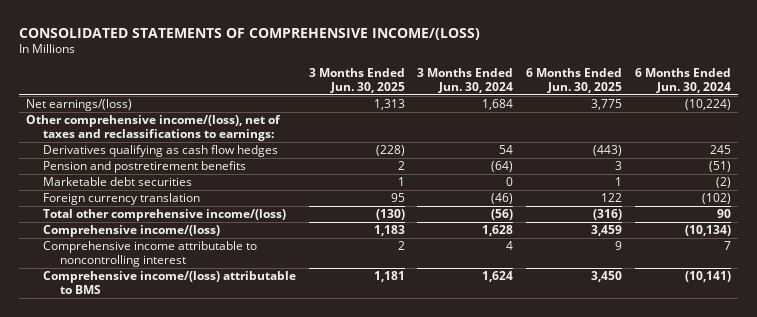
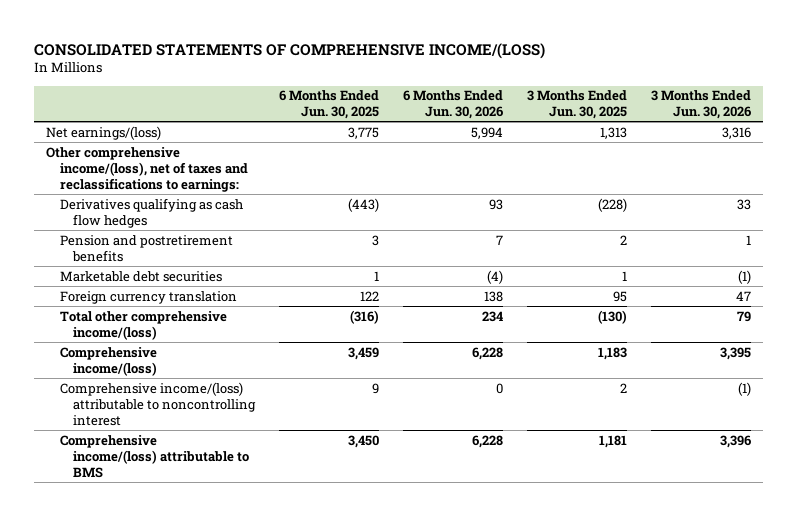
[417,68,514,93] 3 Months Ended Jun. 30, 2024 -> none
[635,68,732,93] 6 Months Ended Jun. 30, 2024 -> none
none -> [402,90,503,120] 6 Months Ended Jun. 30, 2026
none -> [650,90,751,120] 3 Months Ended Jun. 30, 2026
[42,241,257,267] Comprehensive income attributable to noncontrolling interest -> [59,381,256,426] Comprehensive income/(loss) attributable to noncontrolling interest

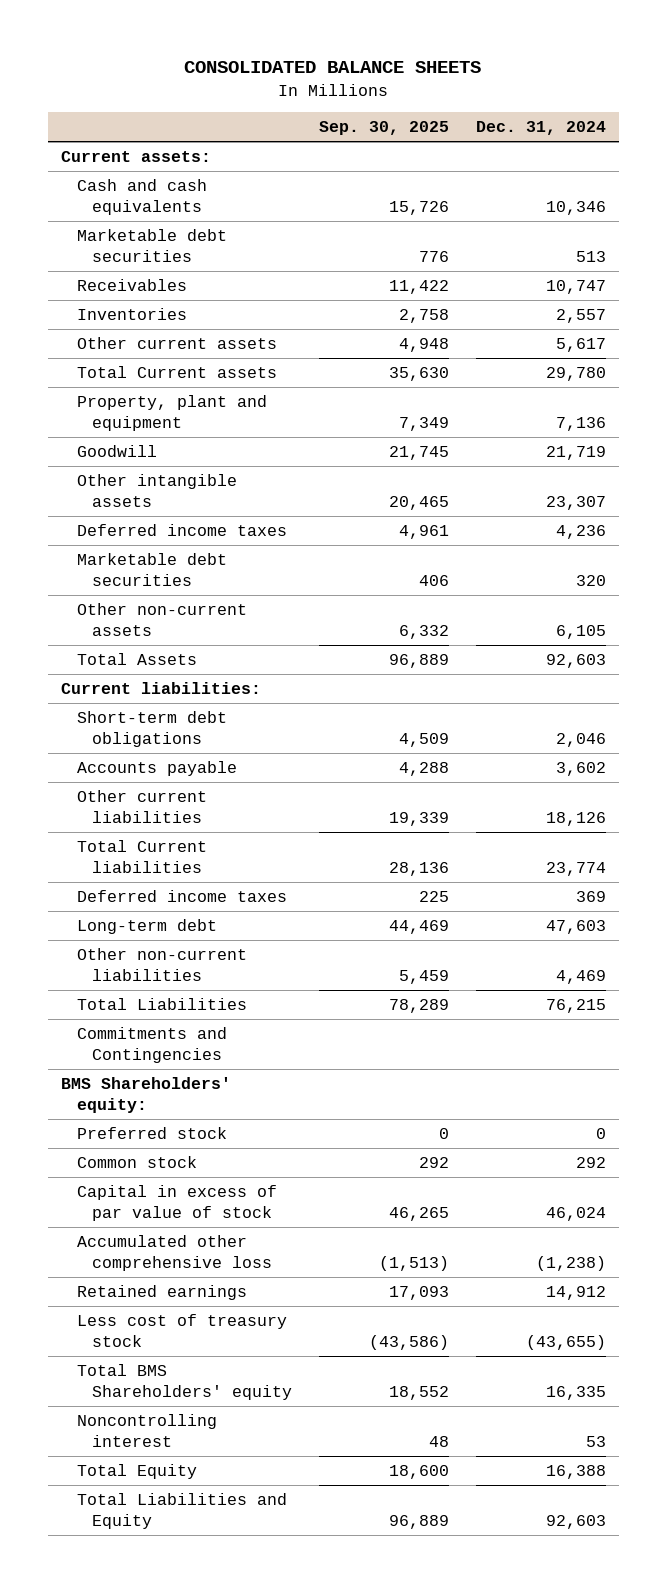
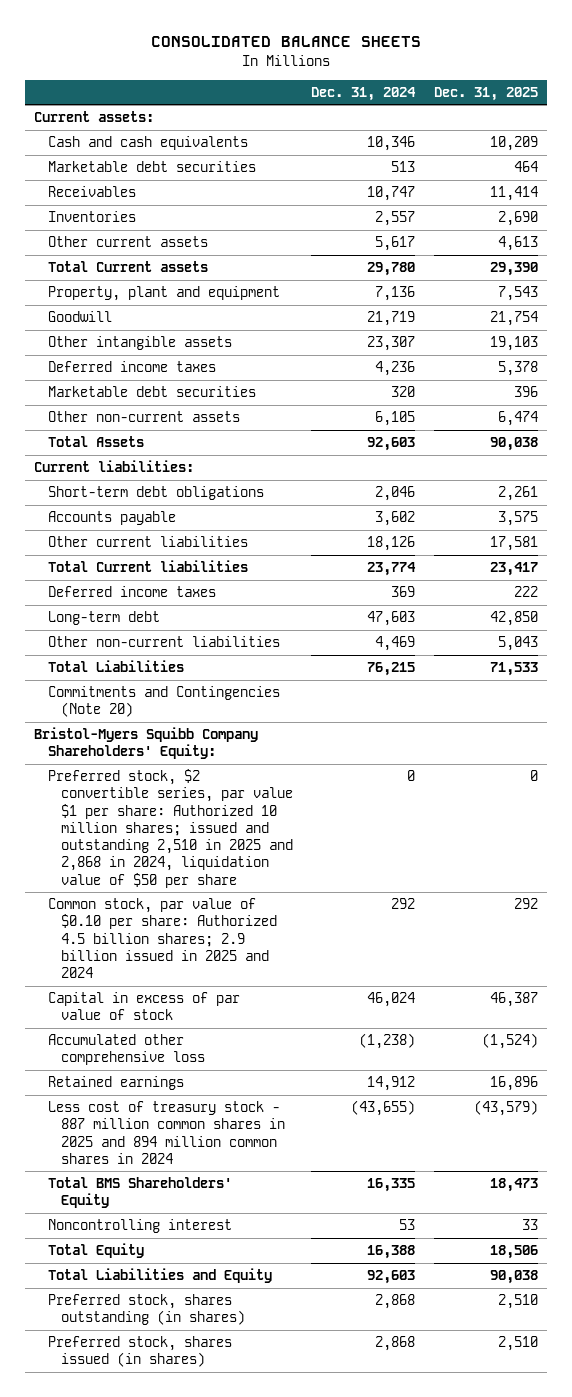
[318,120,449,135] Sep. 30, 2025 -> none
none -> [433,86,538,101] Dec. 31, 2025
[76,1027,227,1064] Commitments and Contingencies -> [47,686,280,718] Commitments and Contingencies (Note 20)
[61,1077,232,1114] BMS Shareholders' equity: -> [34,727,259,760] Bristol-Myers Squibb Company Shareholders' Equity:
[76,1127,227,1140] Preferred stock -> [47,769,293,888] Preferred stock, $2 convertible series, par value $1 per share: Authorized 10 million shares; issued and outstanding 2,510 in 2025 and 2,868 in 2024, liquidation value of $50 per share
[76,1156,197,1169] Common stock -> [47,898,277,979] Common stock, par value of $0.10 per share: Authorized 4.5 billion shares; 2.9 billion issued in 2025 and 2024
[76,1314,287,1348] Less cost of treasury stock -> [47,1101,285,1164] Less cost of treasury stock - 887 million common shares in 2025 and 894 million common shares in 2024
[76,1364,292,1401] Total BMS Shareholders' equity -> [47,1177,232,1209] Total BMS Shareholders' Equity
none -> [47,1294,245,1326] Preferred stock, shares outstanding (in shares)
none -> [47,1336,232,1368] Preferred stock, shares issued (in shares)

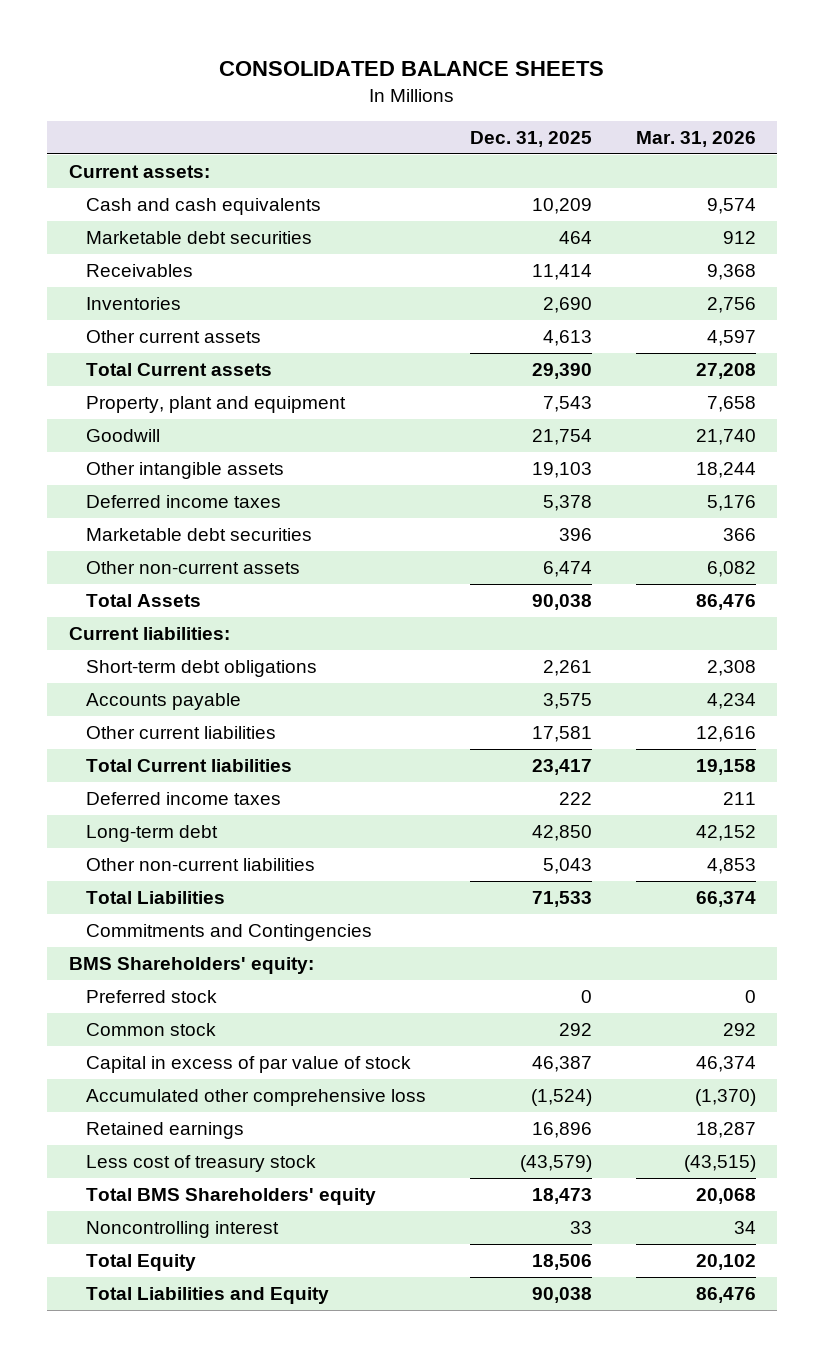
[311,86,417,101] Dec. 31, 2024 -> none
none -> [635,131,756,148] Mar. 31, 2026
[47,686,280,718] Commitments and Contingencies (Note 20) -> [86,924,373,942] Commitments and Contingencies
[34,727,259,760] Bristol-Myers Squibb Company Shareholders' Equity: -> [68,957,314,975] BMS Shareholders' equity:
[47,769,293,888] Preferred stock, $2 convertible series, par value $1 per share: Authorized 10 million shares; issued and outstanding 2,510 in 2025 and 2,868 in 2024, liquidation value of $50 per share -> [86,990,218,1004] Preferred stock
[47,898,277,979] Common stock, par value of $0.10 per share: Authorized 4.5 billion shares; 2.9 billion issued in 2025 and 2024 -> [86,1023,217,1037] Common stock
[47,1101,285,1164] Less cost of treasury stock - 887 million common shares in 2025 and 894 million common shares in 2024 -> [86,1155,317,1173] Less cost of treasury stock
[47,1177,232,1209] Total BMS Shareholders' Equity -> [86,1188,377,1206] Total BMS Shareholders' equity
[47,1294,245,1326] Preferred stock, shares outstanding (in shares) -> none
[47,1336,232,1368] Preferred stock, shares issued (in shares) -> none

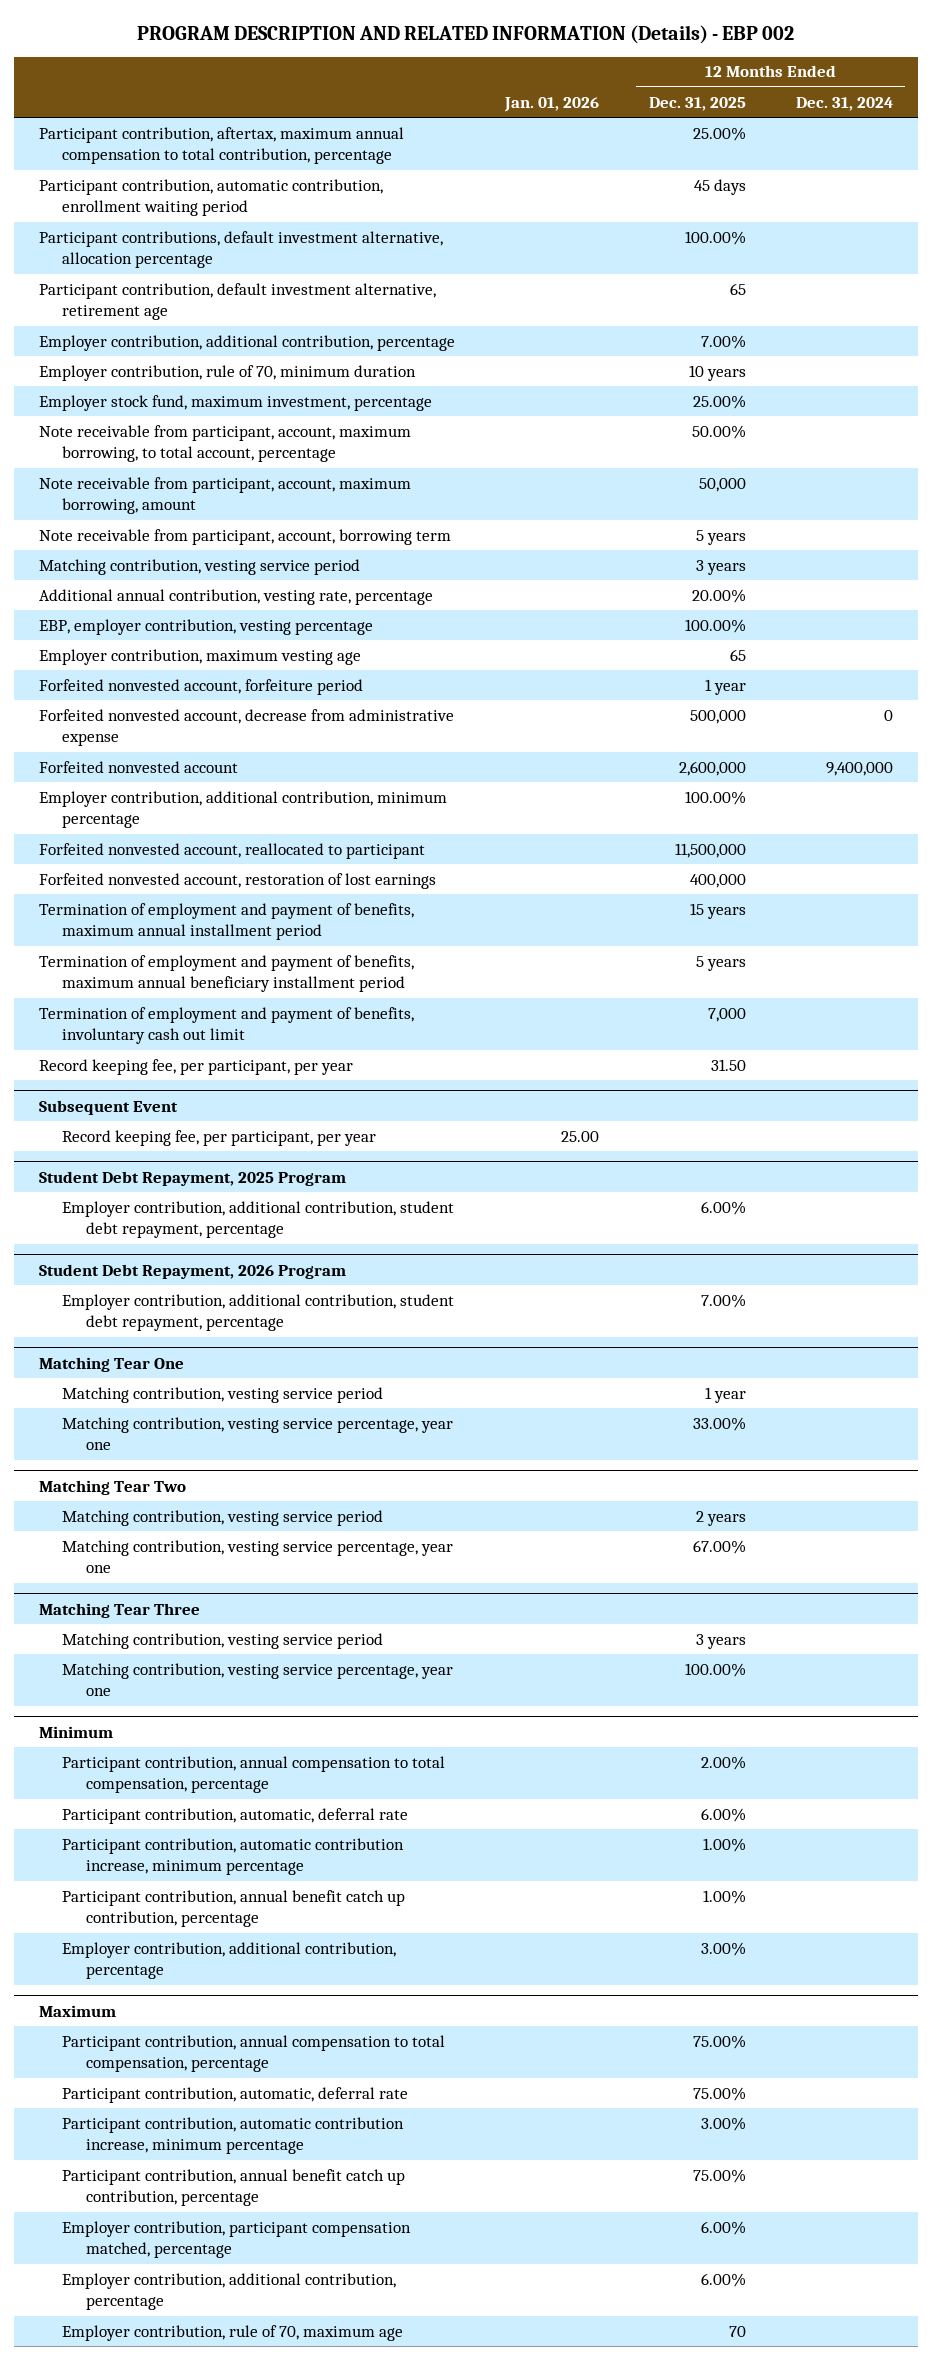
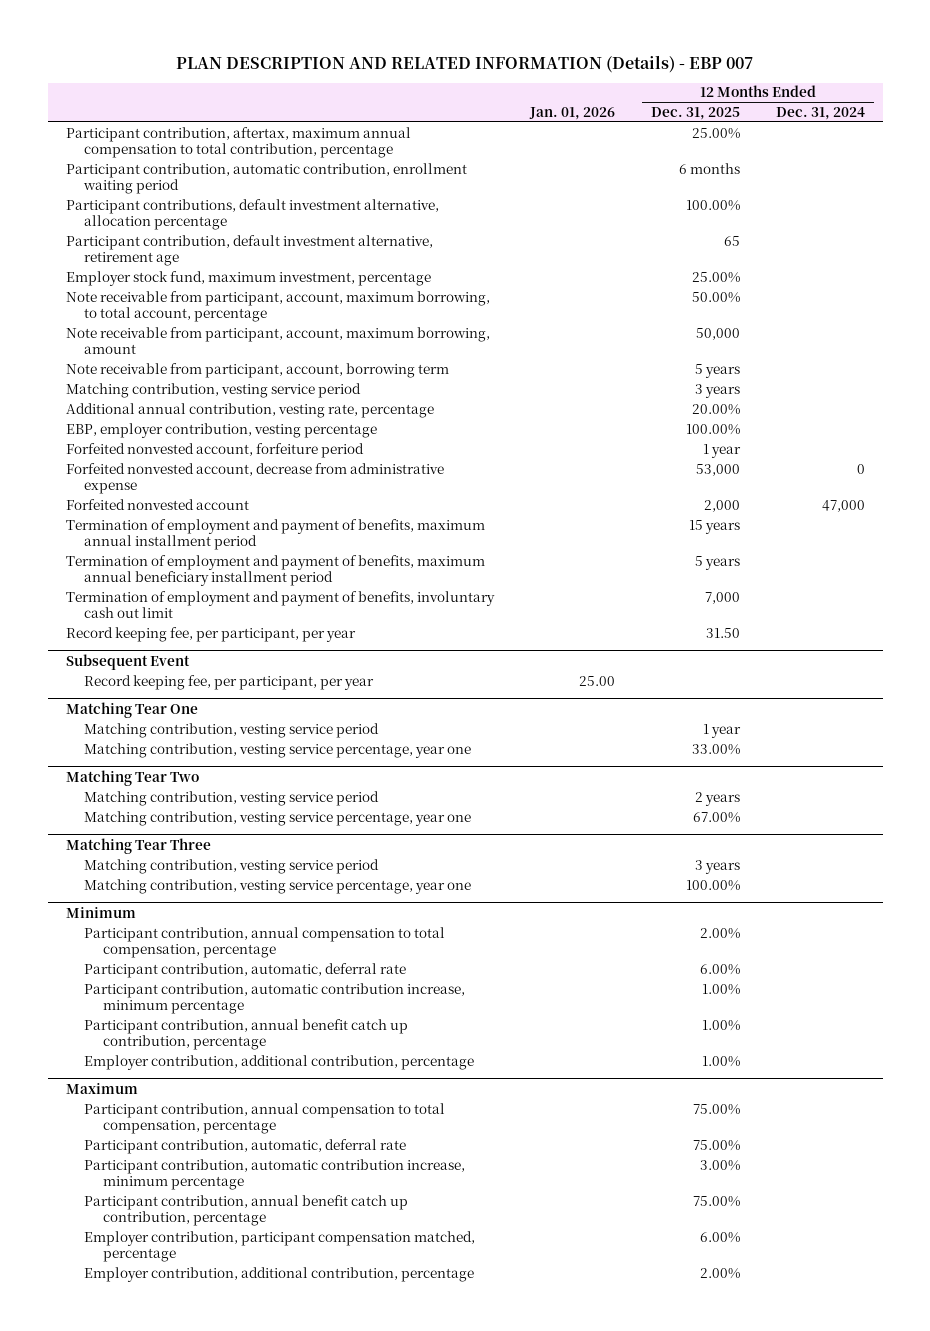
[136,24,794,44] PROGRAM DESCRIPTION AND RELATED INFORMATION (Details) - EBP 002 -> [176,54,754,73] PLAN DESCRIPTION AND RELATED INFORMATION (Details) - EBP 007
[693,178,746,195] 45 days -> [678,162,740,174] 6 months
[38,334,455,351] Employer contribution, additional contribution, percentage -> none
[38,364,416,381] Employer contribution, rule of 70, minimum duration -> none
[38,648,361,665] Employer contribution, maximum vesting age -> none
[38,790,447,829] Employer contribution, additional contribution, minimum percentage -> none
[38,842,425,859] Forfeited nonvested account, reallocated to participant -> none
[38,872,436,889] Forfeited nonvested account, restoration of lost earnings -> none
[689,709,746,724] 500,000 -> [695,463,740,476] 53,000
[678,760,746,776] 2,600,000 -> [703,499,740,512] 2,000
[825,761,893,776] 9,400,000 -> [821,499,865,512] 47,000
[38,1170,346,1186] Student Debt Repayment, 2025 Program -> none
[62,1200,455,1239] Employer contribution, additional contribution, student debt repayment, percentage -> none
[38,1263,346,1279] Student Debt Repayment, 2026 Program -> none
[62,1293,455,1332] Employer contribution, additional contribution, student debt repayment, percentage -> none
[700,1941,746,1956] 3.00% -> [701,1055,740,1067] 1.00%
[62,2324,404,2341] Employer contribution, rule of 70, maximum age -> none
[700,2272,746,2287] 6.00% -> [699,1267,740,1279] 2.00%

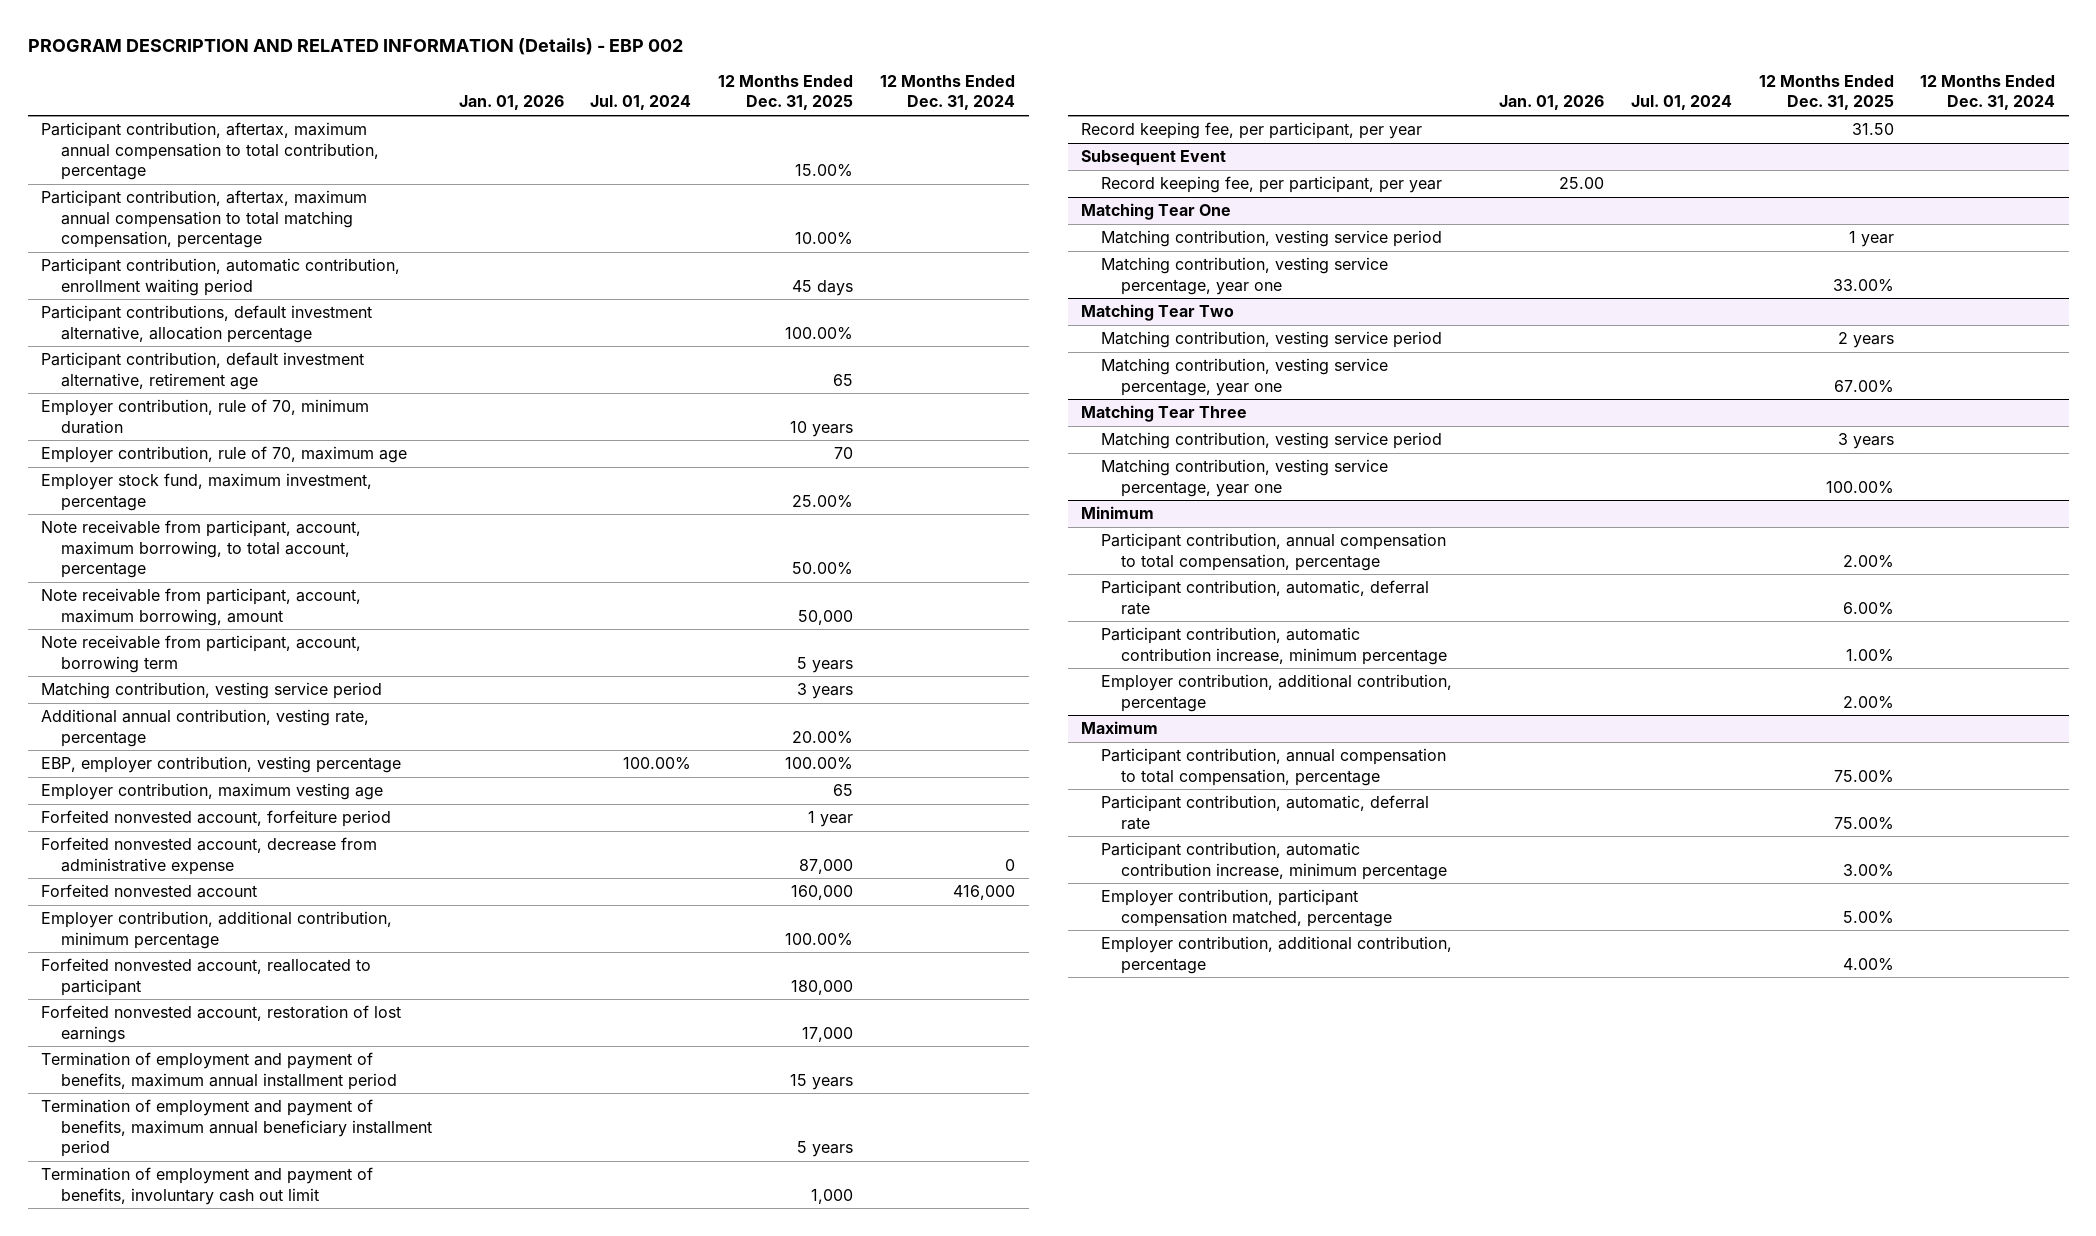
[176,54,754,73] PLAN DESCRIPTION AND RELATED INFORMATION (Details) - EBP 007 -> [27,38,683,56] PROGRAM DESCRIPTION AND RELATED INFORMATION (Details) - EBP 002
none -> [590,95,692,111] Jul. 01, 2024
[691,127,740,139] 25.00% -> [795,164,854,178] 15.00%
none -> [41,190,368,249] Participant contribution, aftertax, maximum annual compensation to total matching compensation, percentage
[678,162,740,174] 6 months -> [792,279,854,296] 45 days
none -> [41,399,370,434] Employer contribution, rule of 70, minimum duration
none -> [41,446,408,464] Employer contribution, rule of 70, maximum age
none -> [41,783,384,801] Employer contribution, maximum vesting age
[695,463,740,476] 53,000 -> [799,858,854,874] 87,000
[703,499,740,512] 2,000 -> [791,885,854,901] 160,000
[821,499,865,512] 47,000 -> [953,885,1016,901] 416,000
none -> [41,911,393,949] Employer contribution, additional contribution, minimum percentage
none -> [41,958,372,996] Forfeited nonvested account, reallocated to participant
none -> [41,1005,402,1043] Forfeited nonvested account, restoration of lost earnings
[704,591,740,604] 7,000 -> [811,1188,854,1204] 1,000
[84,1018,409,1050] Participant contribution, annual benefit catch up contribution, percentage -> none
[701,1055,740,1067] 1.00% -> [1842,695,1894,709] 2.00%
[84,1194,409,1226] Participant contribution, annual benefit catch up contribution, percentage -> none
[699,1231,740,1243] 6.00% -> [1842,910,1894,924] 5.00%
[699,1267,740,1279] 2.00% -> [1842,957,1894,971] 4.00%

